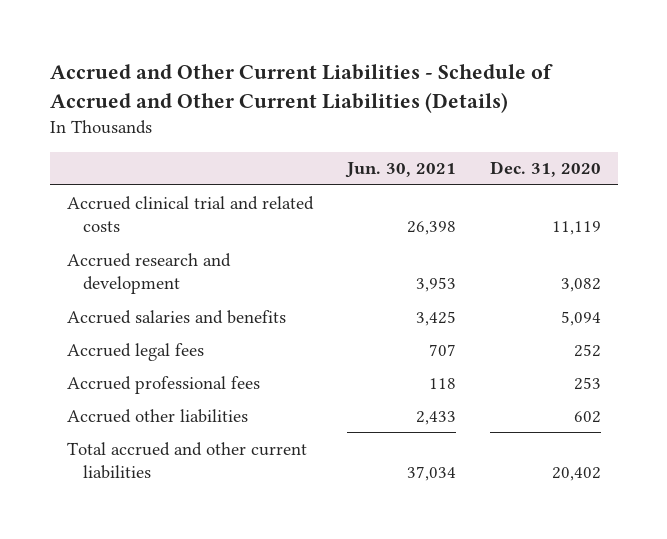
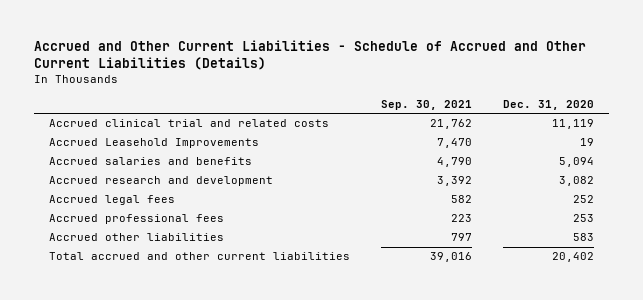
[344,162,456,179] Jun. 30, 2021 -> none
none -> [380,99,472,110] Sep. 30, 2021
none -> [49,138,260,149] Accrued Leasehold Improvements
[66,252,231,295] Accrued research and development -> [49,176,274,187] Accrued research and development
[573,410,601,423] 602 -> [572,233,594,242] 583

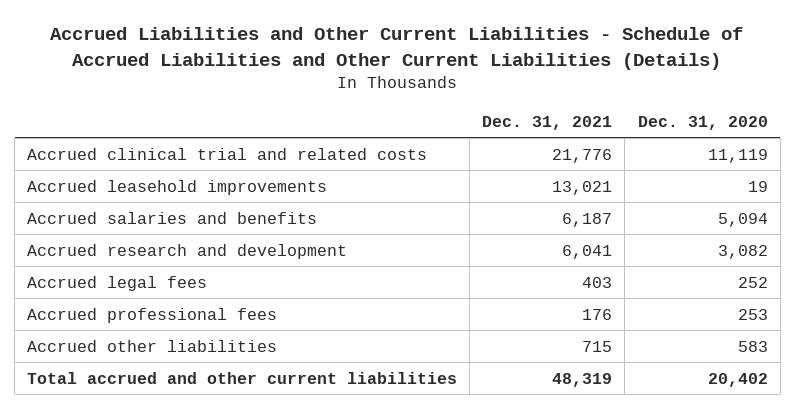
[33,39,586,71] Accrued and Other Current Liabilities - Schedule of Accrued and Other Current Liabilities (Details) -> [50,27,744,71] Accrued Liabilities and Other Current Liabilities - Schedule of Accrued Liabilities and Other Current Liabilities (Details)
[380,99,472,110] Sep. 30, 2021 -> none
none -> [482,115,613,130] Dec. 31, 2021
[49,138,260,149] Accrued Leasehold Improvements -> [27,179,328,195] Accrued leasehold improvements

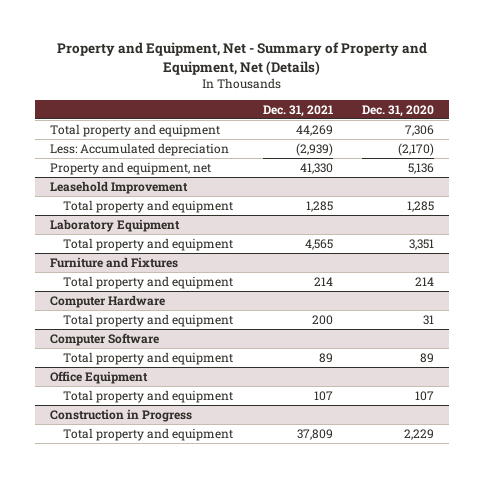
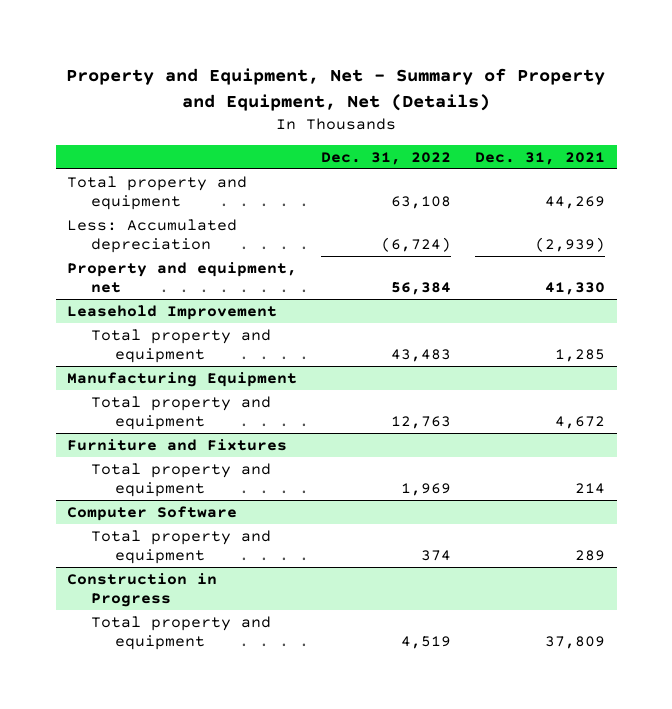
[362,104,435,117] Dec. 31, 2020 -> none
none -> [321,151,452,165] Dec. 31, 2022
[49,218,180,232] Laboratory Equipment -> none
none -> [67,371,298,387] Manufacturing Equipment
[304,238,333,250] 4,565 -> [554,415,605,429] 4,672
[49,294,165,308] Computer Hardware -> none
[63,313,234,327] Total property and equipment -> none
[49,370,148,384] Office Equipment -> none
[63,389,234,403] Total property and equipment -> none
[318,352,333,363] 89 -> [574,549,605,561] 289

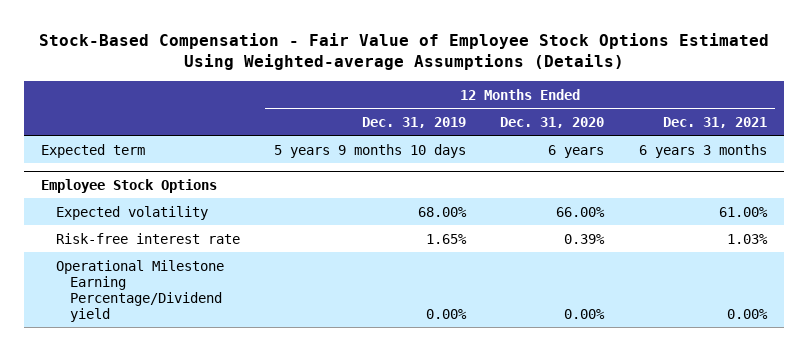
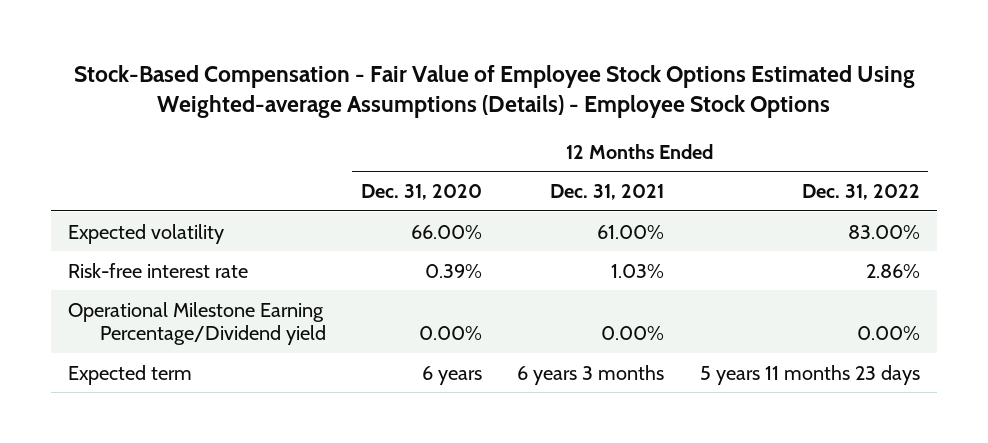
[38,32,769,71] Stock-Based Compensation - Fair Value of Employee Stock Options Estimated Using Weighted-average Assumptions (Details) -> [74,64,916,119] Stock-Based Compensation - Fair Value of Employee Stock Options Estimated Using Weighted-average Assumptions (Details) - Employee Stock Options
[361,116,466,128] Dec. 31, 2019 -> none
none -> [801,183,920,200] Dec. 31, 2022
[41,178,218,193] Employee Stock Options -> none
[41,143,146,158] Expected term -> [68,364,193,385] Expected term

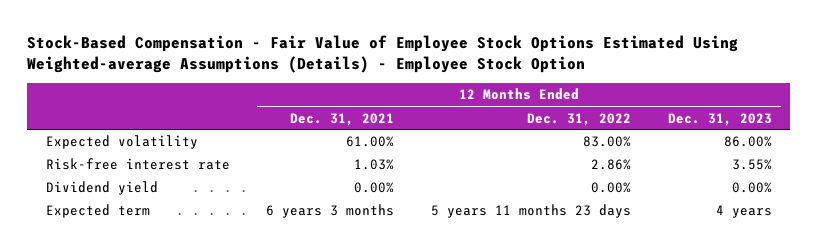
[74,64,916,119] Stock-Based Compensation - Fair Value of Employee Stock Options Estimated Using Weighted-average Assumptions (Details) - Employee Stock Options -> [27,35,739,74] Stock-Based Compensation - Fair Value of Employee Stock Options Estimated Using Weighted-average Assumptions (Details) - Employee Stock Option
[361,183,483,200] Dec. 31, 2020 -> none
none -> [668,112,773,126] Dec. 31, 2023
[68,301,326,345] Operational Milestone Earning Percentage/Dividend yield -> [45,181,158,196] Dividend yield

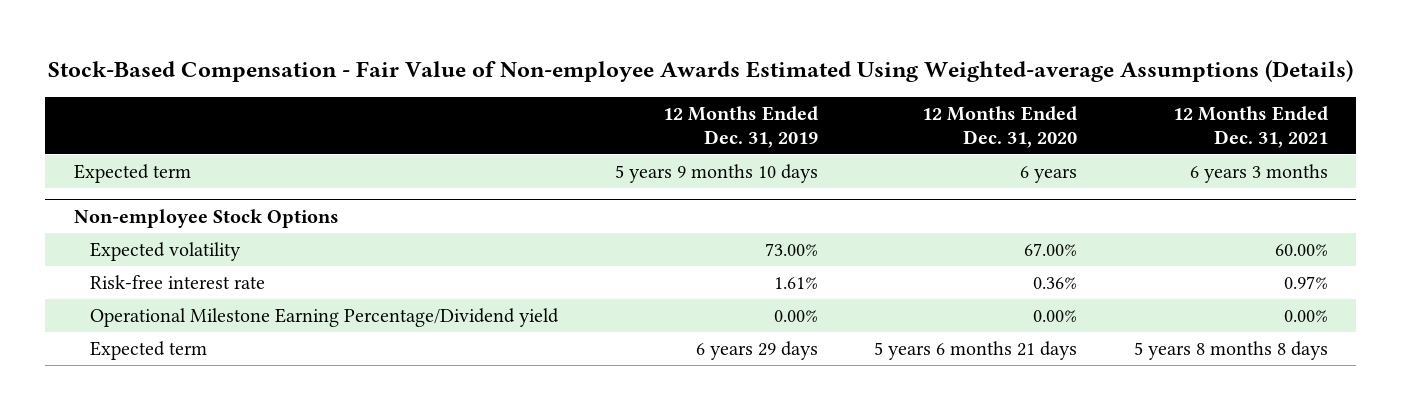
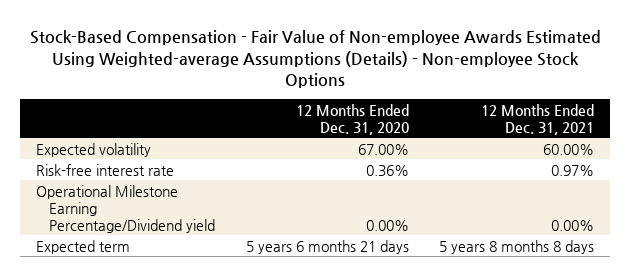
[47,59,1353,82] Stock-Based Compensation - Fair Value of Non-employee Awards Estimated Using Weighted-average Assumptions (Details) -> [30,29,602,89] Stock-Based Compensation - Fair Value of Non-employee Awards Estimated Using Weighted-average Assumptions (Details) - Non-employee Stock Options
[662,106,818,148] 12 Months Ended Dec. 31, 2019 -> none
[73,163,191,183] Expected term -> none
[73,208,339,228] Non-employee Stock Options -> none

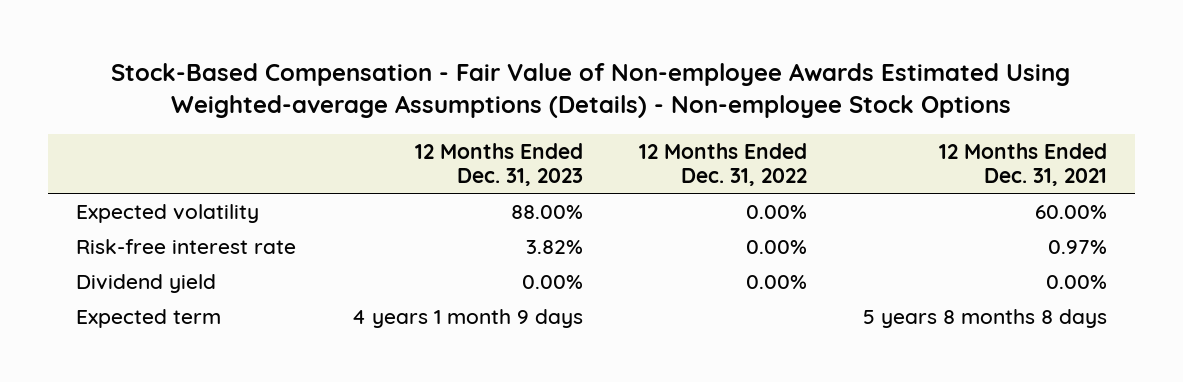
[295,103,409,135] 12 Months Ended Dec. 31, 2020 -> none
none -> [415,142,584,187] 12 Months Ended Dec. 31, 2023
none -> [638,142,807,187] 12 Months Ended Dec. 31, 2022
[35,184,216,233] Operational Milestone Earning Percentage/Dividend yield -> [76,273,217,293] Dividend yield

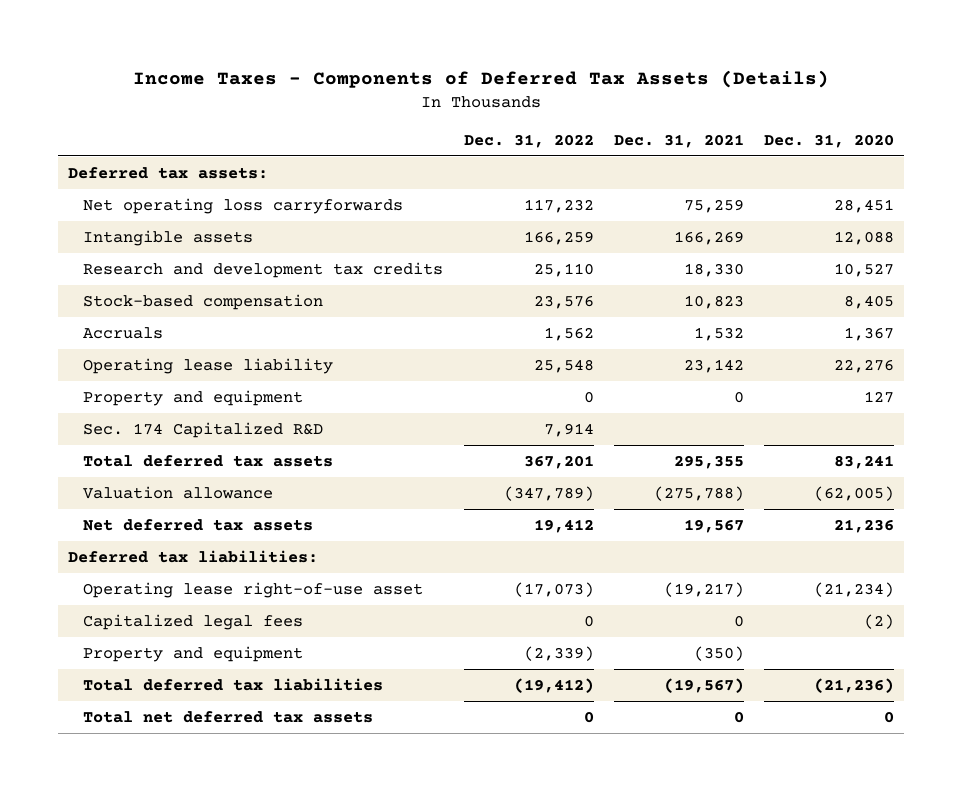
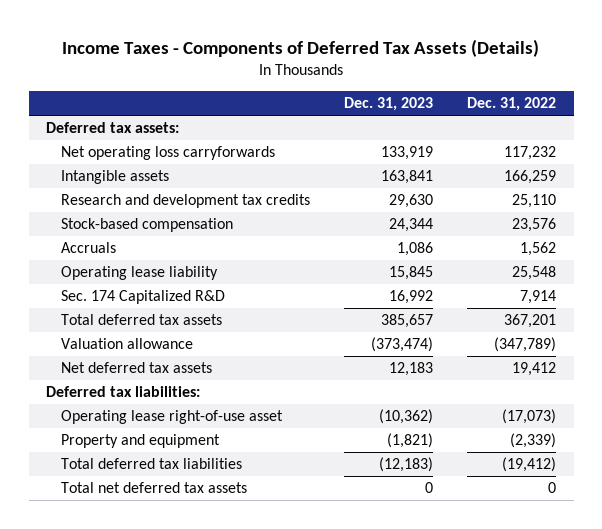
[613,133,744,148] Dec. 31, 2021 -> none
[764,133,895,148] Dec. 31, 2020 -> none
none -> [344,97,434,112] Dec. 31, 2023
[83,389,304,406] Property and equipment -> none
[83,613,304,630] Capitalized legal fees -> none

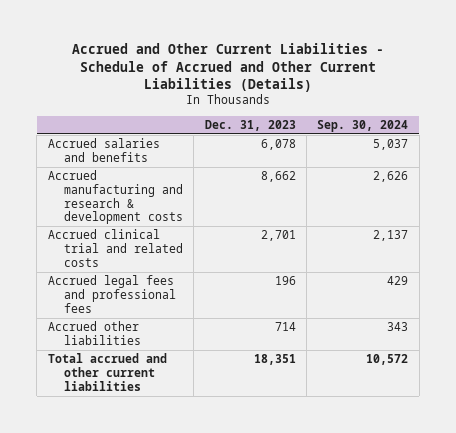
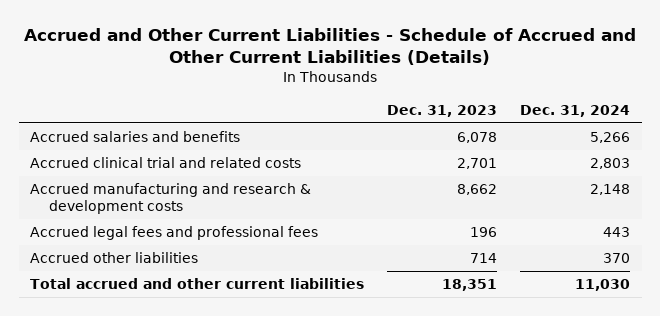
[317,119,409,132] Sep. 30, 2024 -> none
none -> [520,104,631,117] Dec. 31, 2024
[47,170,184,225] Accrued manufacturing and research & development costs -> [30,183,312,215] Accrued manufacturing and research & development costs

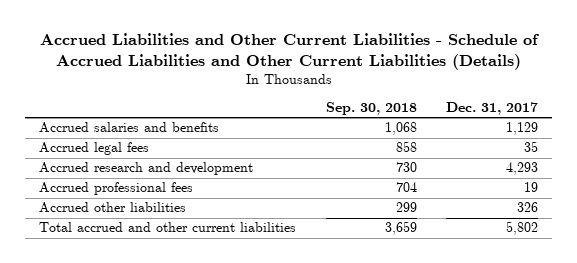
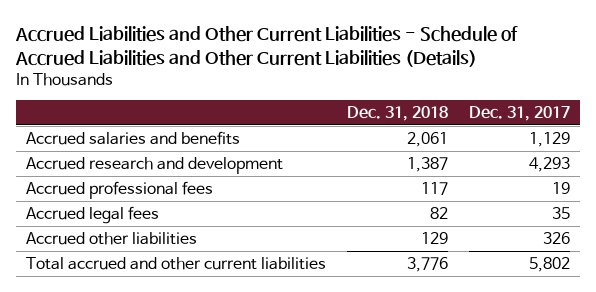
[325,101,417,115] Sep. 30, 2018 -> none
none -> [346,106,448,122] Dec. 31, 2018
[39,142,150,156] Accrued legal fees -> [25,205,159,224] Accrued legal fees

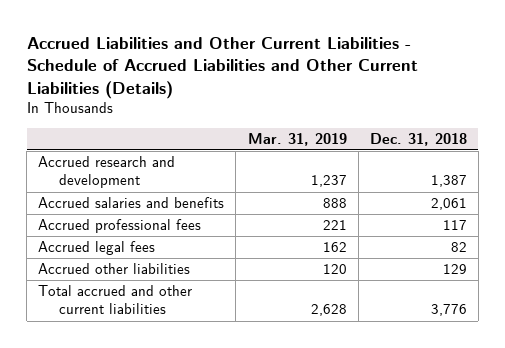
[468,106,570,122] Dec. 31, 2017 -> none
none -> [247,132,347,146] Mar. 31, 2019
[25,130,240,145] Accrued salaries and benefits -> [38,197,225,209] Accrued salaries and benefits

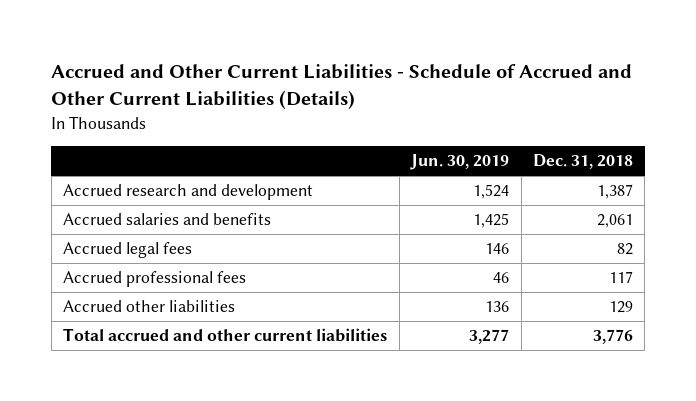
[26,37,418,99] Accrued Liabilities and Other Current Liabilities - Schedule of Accrued Liabilities and Other Current Liabilities (Details) -> [51,64,633,111] Accrued and Other Current Liabilities - Schedule of Accrued and Other Current Liabilities (Details)
[247,132,347,146] Mar. 31, 2019 -> none
none -> [410,154,510,171] Jun. 30, 2019
[38,219,202,234] Accrued professional fees -> [63,271,247,288] Accrued professional fees

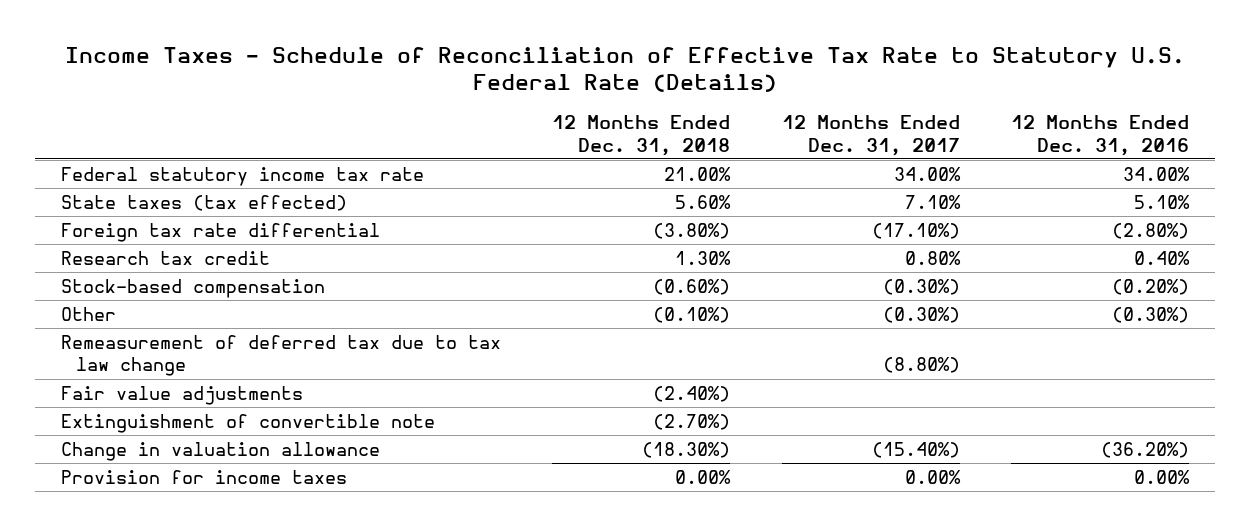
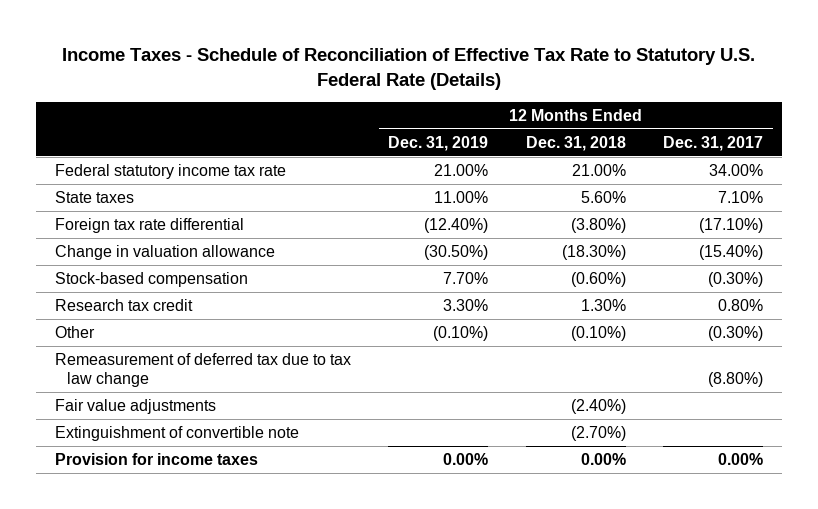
[1011,115,1190,156] 12 Months Ended Dec. 31, 2016 -> none
none -> [388,135,489,151] Dec. 31, 2019
[60,194,347,211] State taxes (tax effected) -> [55,191,135,204] State taxes
[60,441,380,461] Change in valuation allowance -> [55,245,276,261] Change in valuation allowance
[60,250,270,265] Research tax credit -> [55,299,194,312] Research tax credit

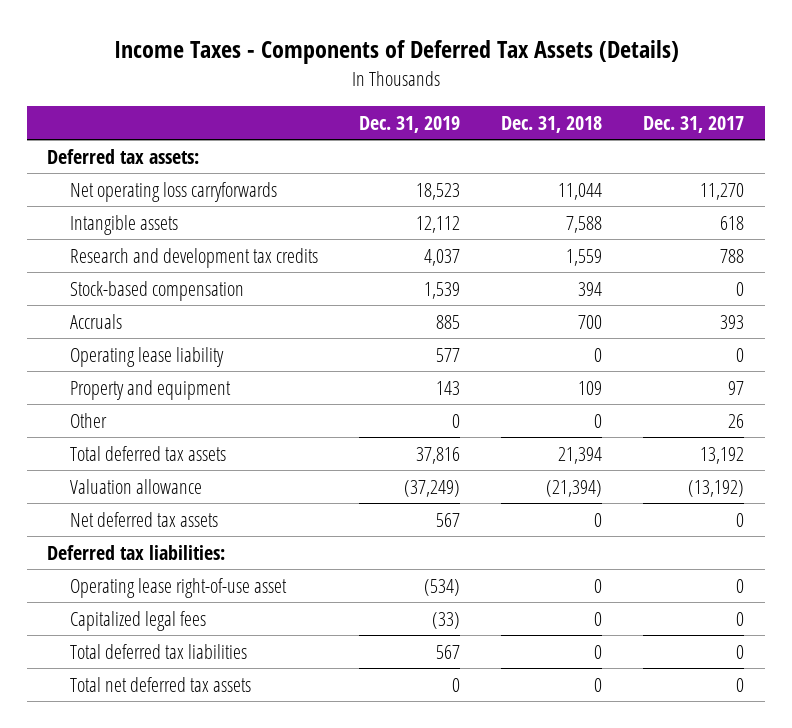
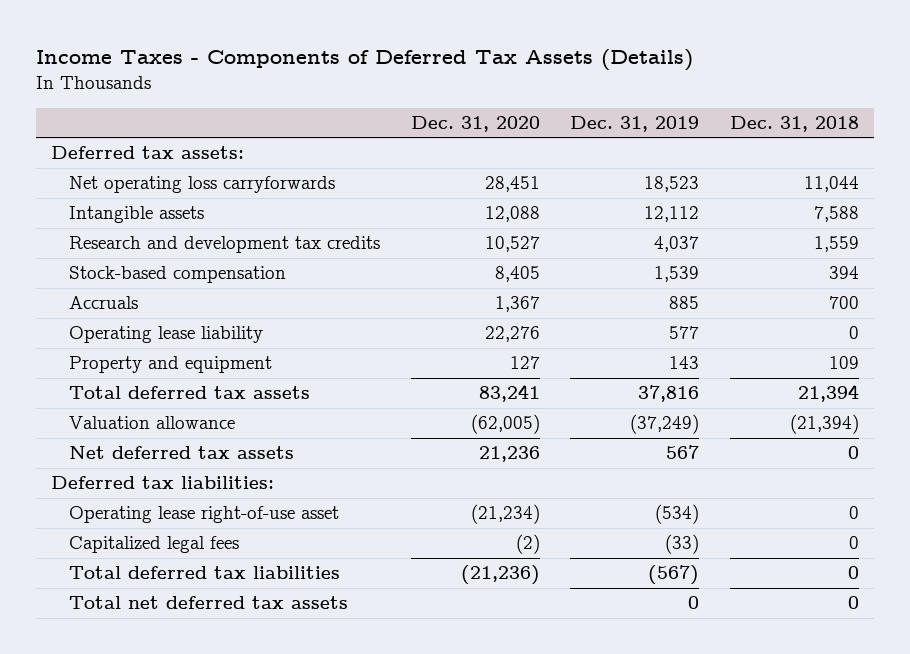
[643,115,745,133] Dec. 31, 2017 -> none
none -> [410,115,540,132] Dec. 31, 2020
[70,412,108,428] Other -> none
[436,644,461,659] 567 -> [648,565,700,586] (567)

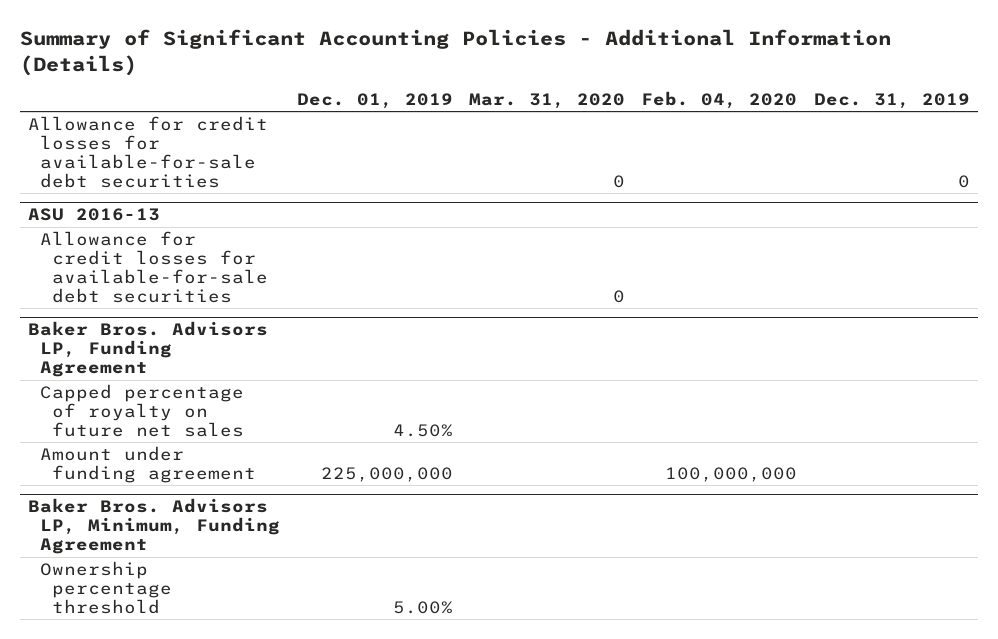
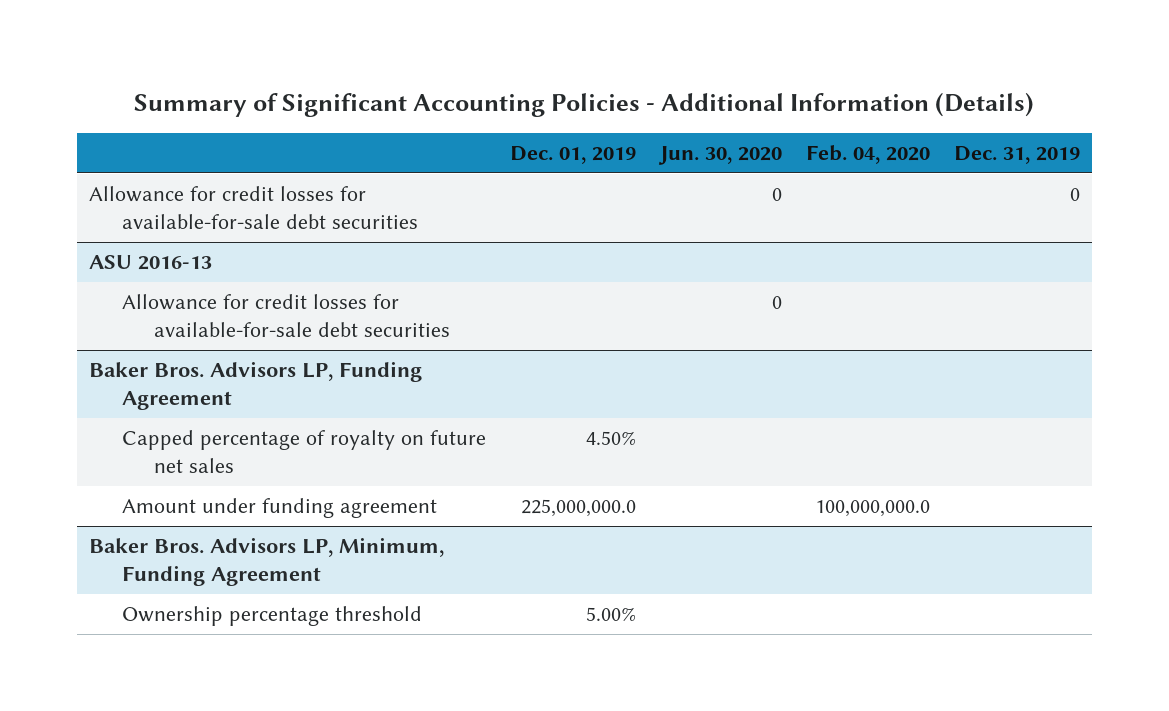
[469,92,626,109] Mar. 31, 2020 -> none
none -> [657,146,782,166] Jun. 30, 2020
[320,466,453,482] 225,000,000 -> [520,499,636,518] 225,000,000.0
[665,466,798,482] 100,000,000 -> [814,500,930,518] 100,000,000.0

